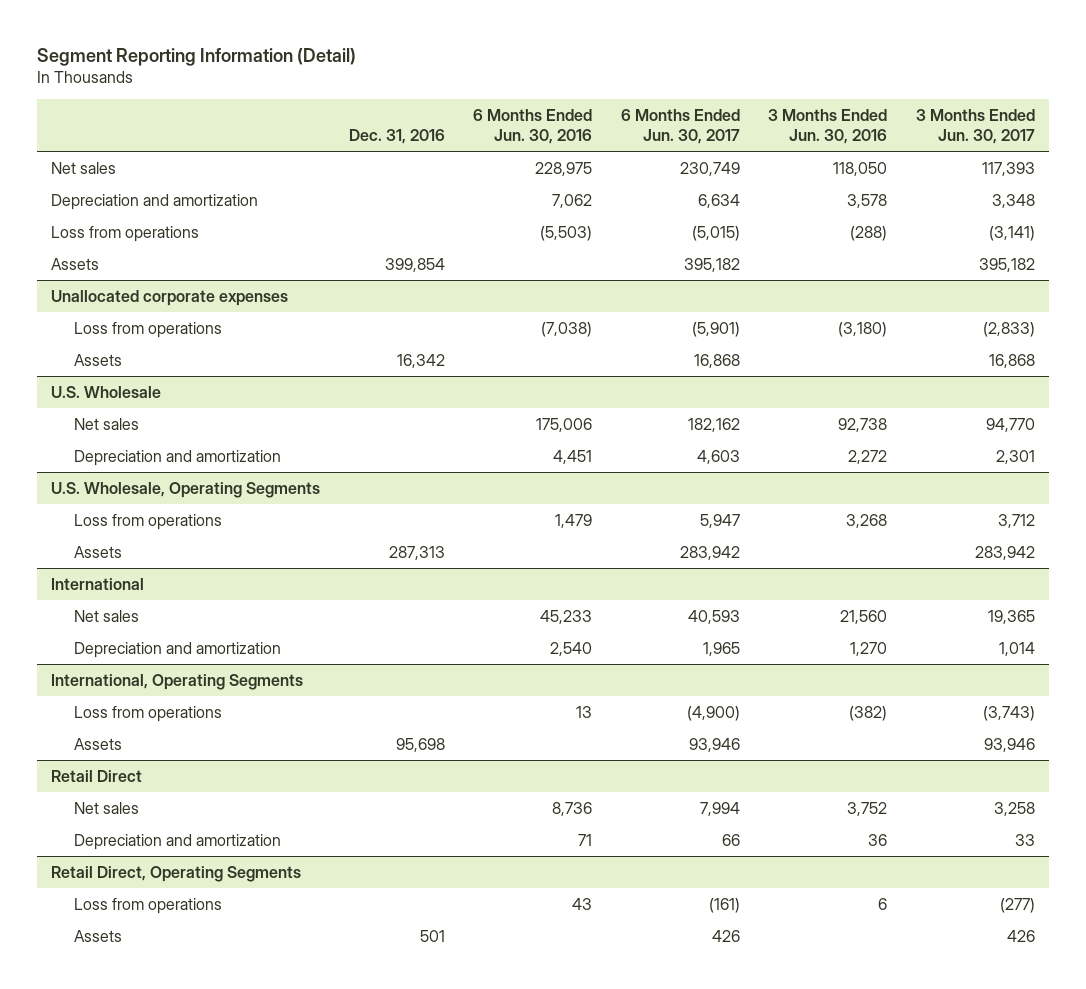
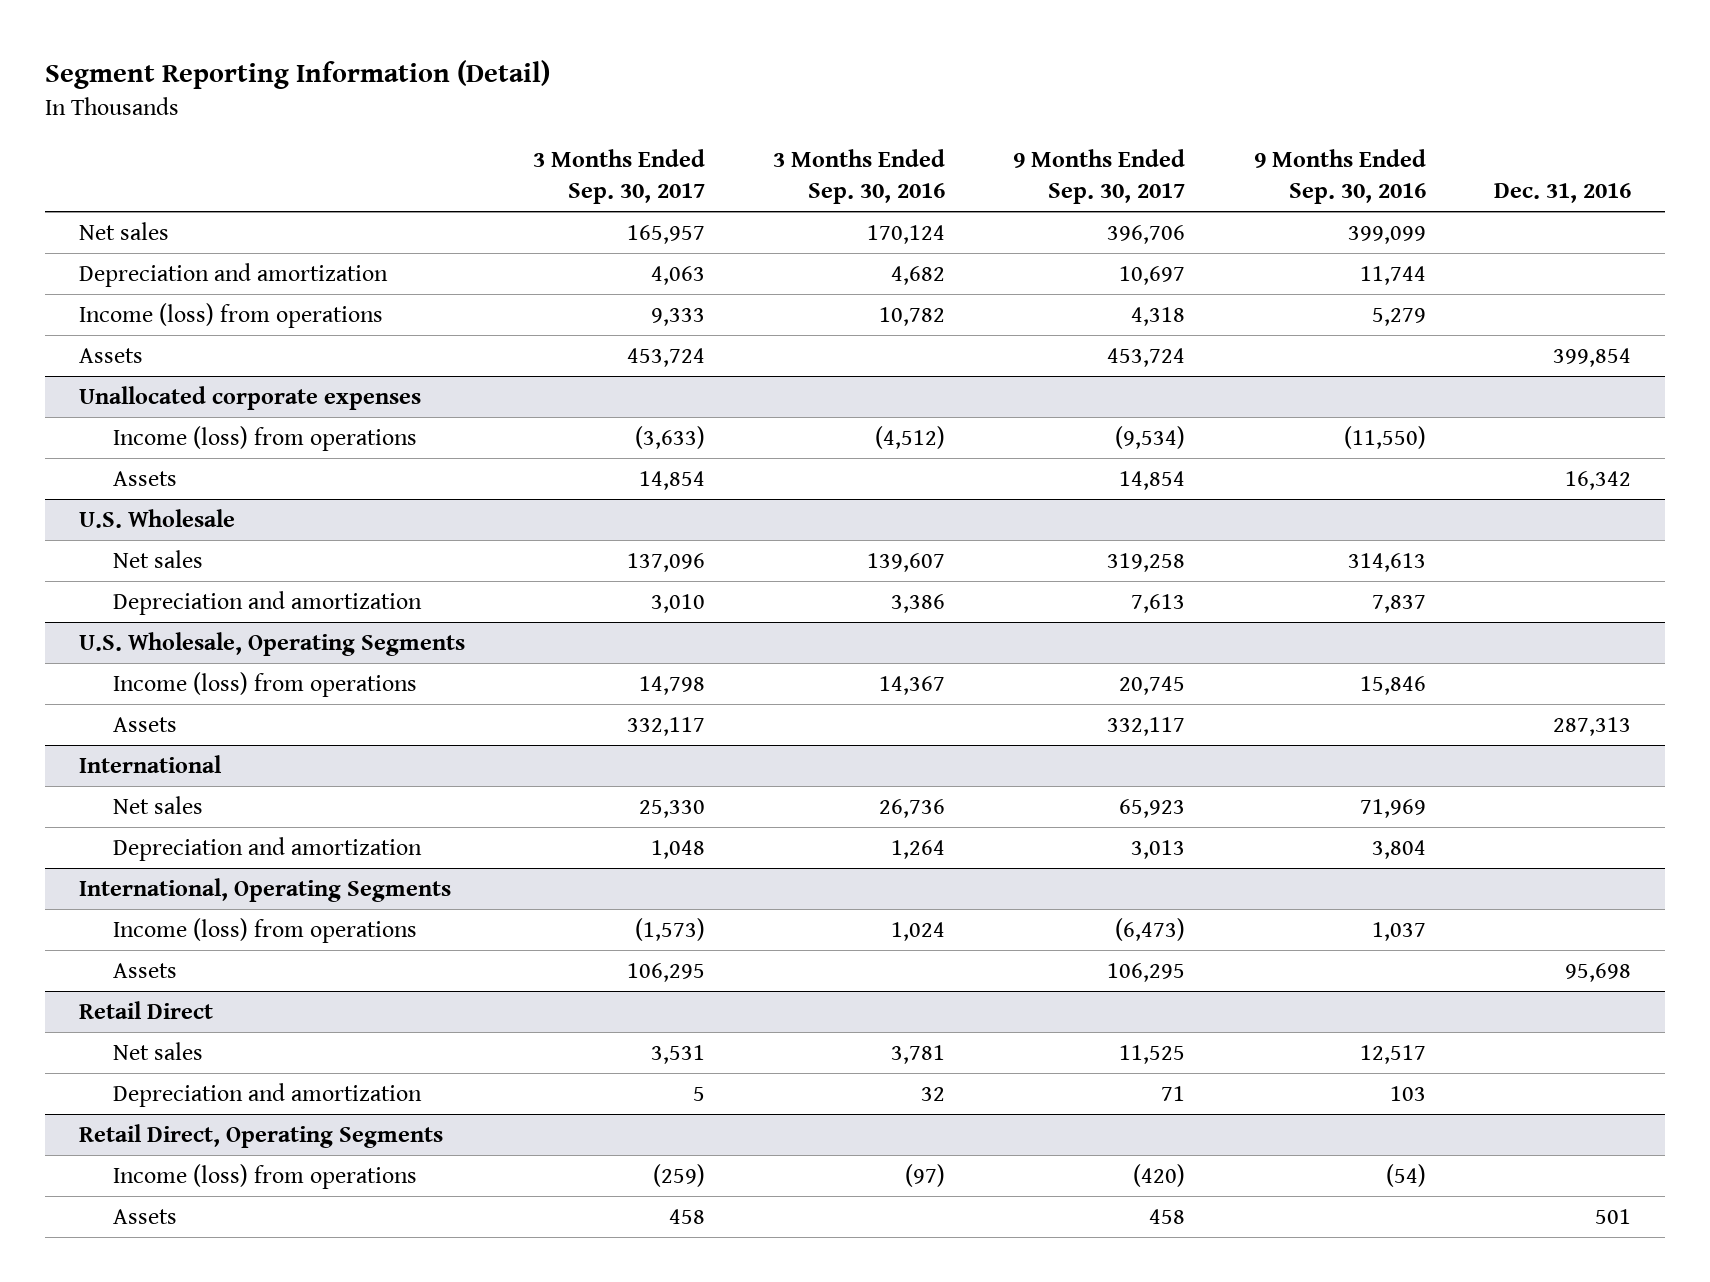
[473,108,593,145] 6 Months Ended Jun. 30, 2016 -> none
[620,108,740,145] 6 Months Ended Jun. 30, 2017 -> none
[768,108,888,145] 3 Months Ended Jun. 30, 2016 -> none
[915,108,1035,145] 3 Months Ended Jun. 30, 2017 -> none
none -> [532,148,705,205] 3 Months Ended Sep. 30, 2017
none -> [773,148,946,205] 3 Months Ended Sep. 30, 2016
none -> [1013,148,1186,205] 9 Months Ended Sep. 30, 2017
none -> [1253,148,1426,205] 9 Months Ended Sep. 30, 2016
[51,225,200,242] Loss from operations -> [78,303,383,329] Income (loss) from operations
[74,321,223,338] Loss from operations -> [113,426,418,452] Income (loss) from operations
[74,513,223,530] Loss from operations -> [113,672,418,698] Income (loss) from operations
[74,705,223,722] Loss from operations -> [113,918,418,944] Income (loss) from operations
[74,897,223,914] Loss from operations -> [113,1164,418,1190] Income (loss) from operations

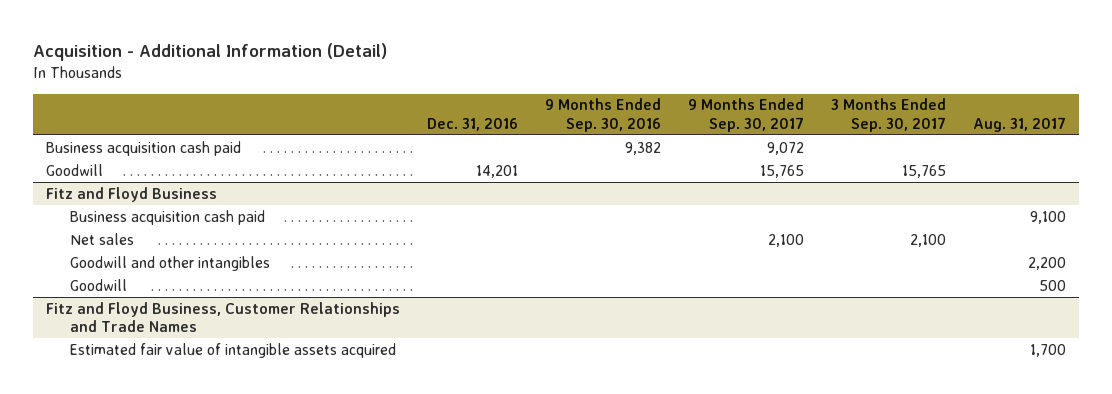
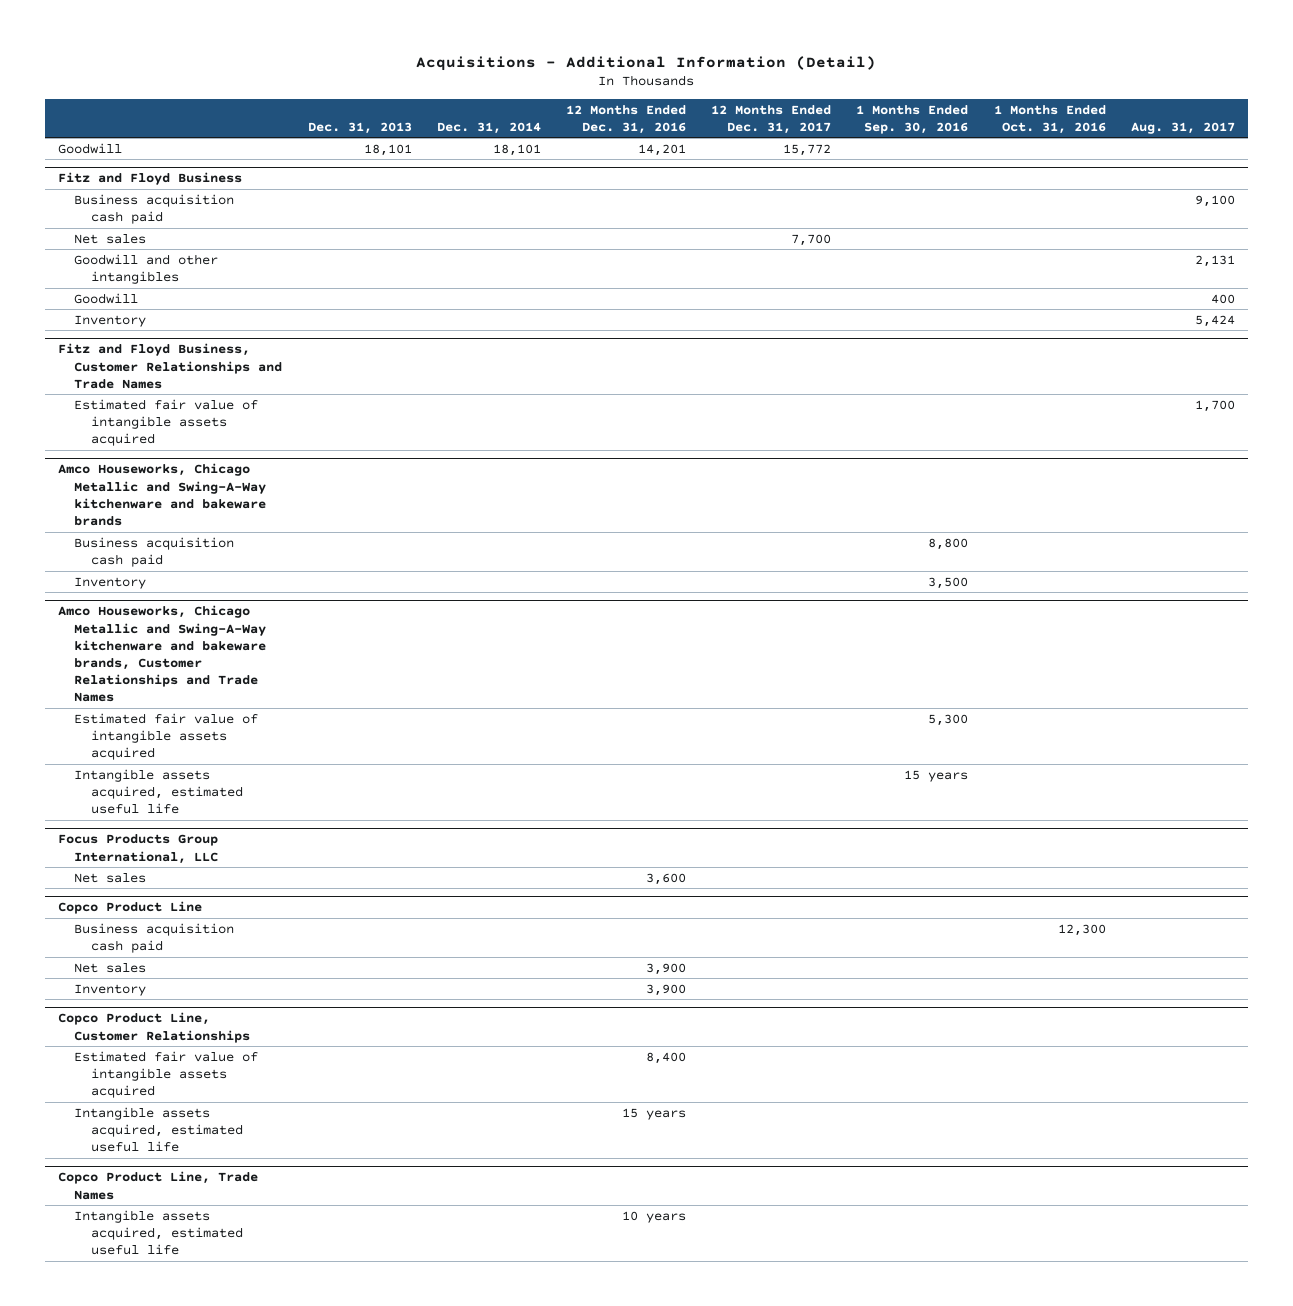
[32,42,387,61] Acquisition - Additional Information (Detail) -> [416,55,877,71] Acquisitions - Additional Information (Detail)
[426,117,518,131] Dec. 31, 2016 -> none
[544,98,661,132] 9 Months Ended Sep. 30, 2016 -> none
[687,98,804,132] 9 Months Ended Sep. 30, 2017 -> none
[830,98,946,132] 3 Months Ended Sep. 30, 2017 -> none
none -> [307,121,412,134] Dec. 31, 2013
none -> [436,121,541,134] Dec. 31, 2014
none -> [565,104,686,134] 12 Months Ended Dec. 31, 2016
none -> [711,104,832,134] 12 Months Ended Dec. 31, 2017
none -> [856,104,969,134] 1 Months Ended Sep. 30, 2016
none -> [993,104,1106,134] 1 Months Ended Oct. 31, 2016
[46,140,242,156] Business acquisition cash paid -> none
[1027,256,1066,270] 2,200 -> [1194,254,1235,267] 2,131
[1038,279,1066,291] 500 -> [1210,293,1235,304] 400
none -> [74,314,147,327] Inventory
none -> [57,463,267,526] Amco Houseworks, Chicago Metallic and Swing-A-Way kitchenware and bakeware brands
none -> [74,536,235,567] Business acquisition cash paid
none -> [74,576,147,589] Inventory
none -> [57,605,267,703] Amco Houseworks, Chicago Metallic and Swing-A-Way kitchenware and bakeware brands, Customer Relationships and Trade Names
none -> [74,712,259,761] Estimated fair value of intangible assets acquired
none -> [74,768,243,815] Intangible assets acquired, estimated useful life
none -> [57,834,219,864] Focus Products Group International, LLC
none -> [74,872,147,883] Net sales
none -> [57,901,202,915] Copco Product Line
none -> [74,922,235,953] Business acquisition cash paid
none -> [74,962,147,973] Net sales
none -> [74,983,147,996] Inventory
none -> [57,1012,251,1043] Copco Product Line, Customer Relationships
none -> [74,1050,259,1099] Estimated fair value of intangible assets acquired
none -> [74,1106,243,1153] Intangible assets acquired, estimated useful life
none -> [57,1171,258,1200] Copco Product Line, Trade Names
none -> [74,1209,243,1256] Intangible assets acquired, estimated useful life

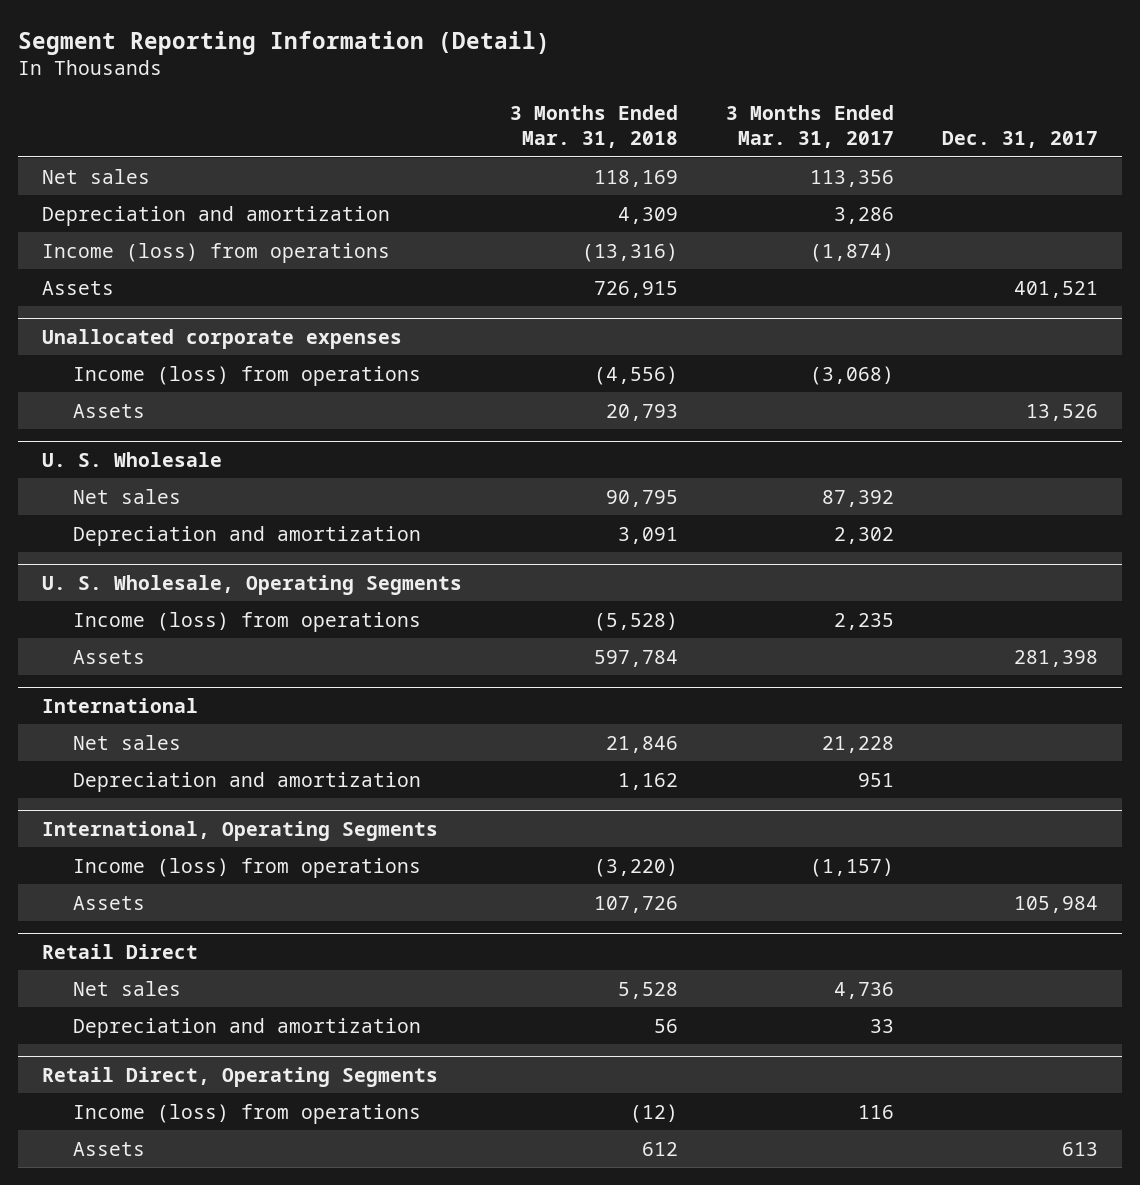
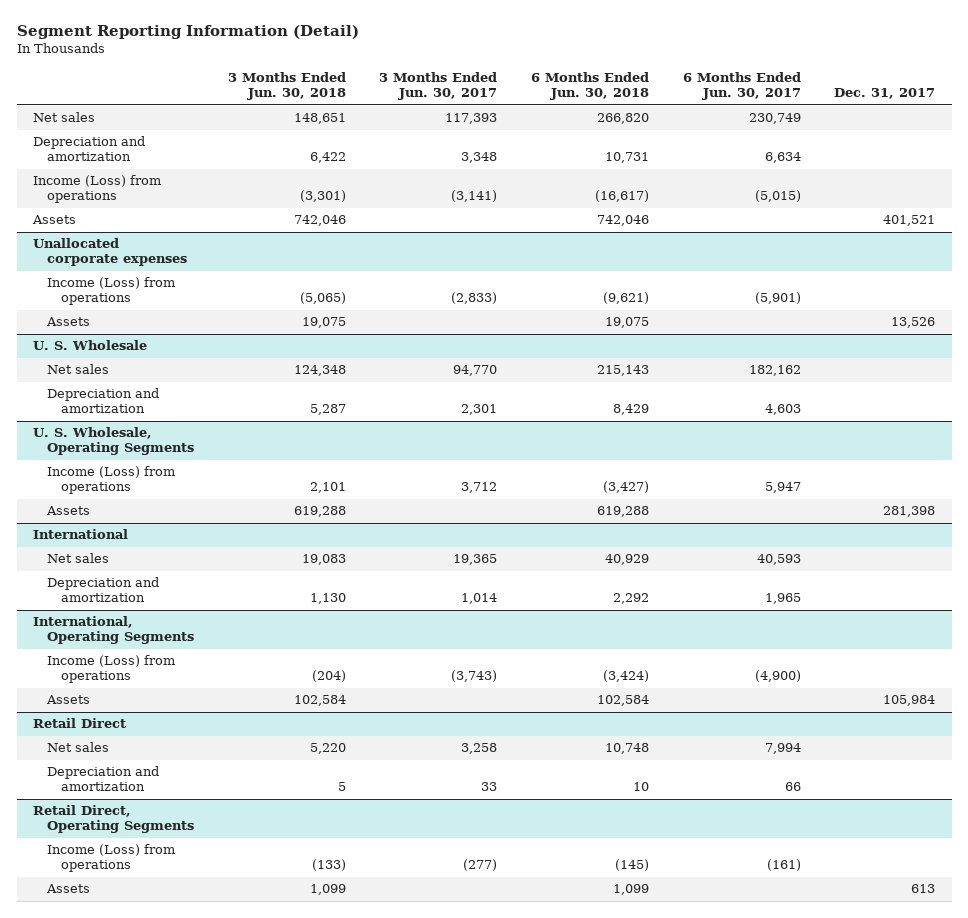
[510,105,679,149] 3 Months Ended Mar. 31, 2018 -> none
[725,105,894,149] 3 Months Ended Mar. 31, 2017 -> none
none -> [227,72,346,101] 3 Months Ended Jun. 30, 2018
none -> [379,72,498,101] 3 Months Ended Jun. 30, 2017
none -> [530,72,649,101] 6 Months Ended Jun. 30, 2018
none -> [682,72,801,101] 6 Months Ended Jun. 30, 2017
[42,242,391,263] Income (loss) from operations -> [33,175,162,204] Income (Loss) from operations
[72,365,421,386] Income (loss) from operations -> [47,277,176,306] Income (Loss) from operations
[72,611,421,632] Income (loss) from operations -> [47,466,176,495] Income (Loss) from operations
[72,857,421,878] Income (loss) from operations -> [47,655,176,684] Income (Loss) from operations
[72,1103,421,1124] Income (loss) from operations -> [47,844,176,873] Income (Loss) from operations

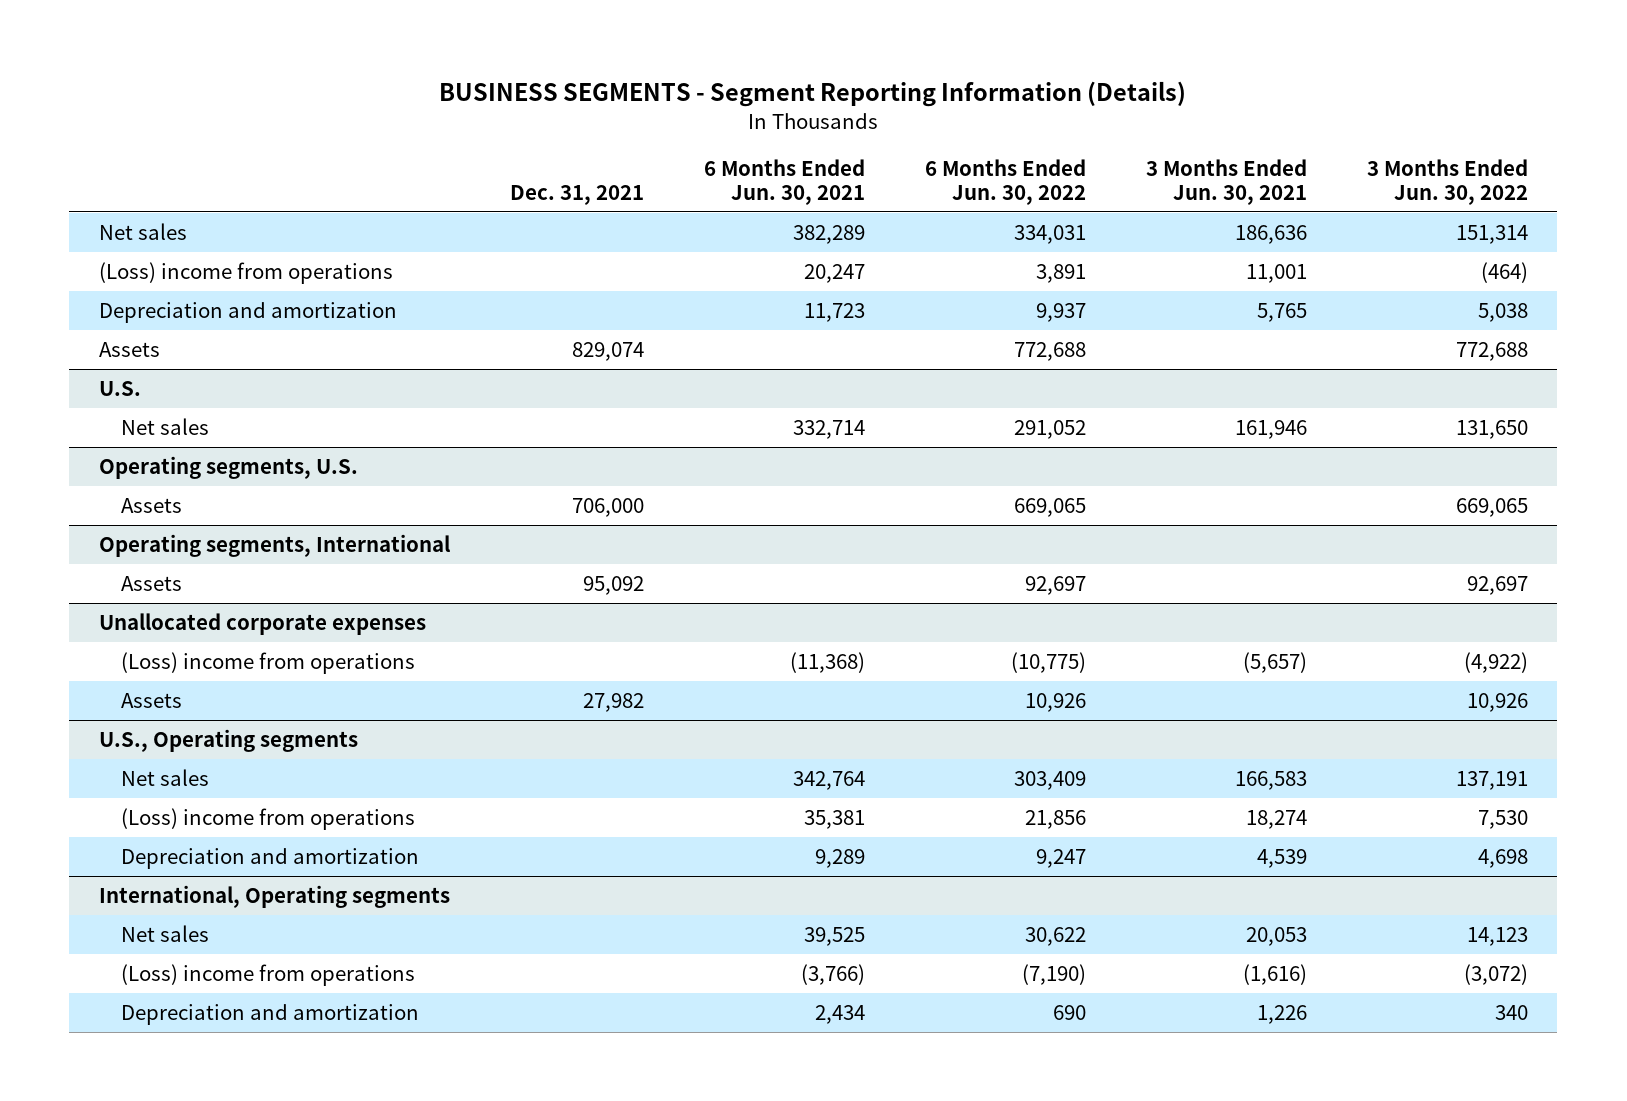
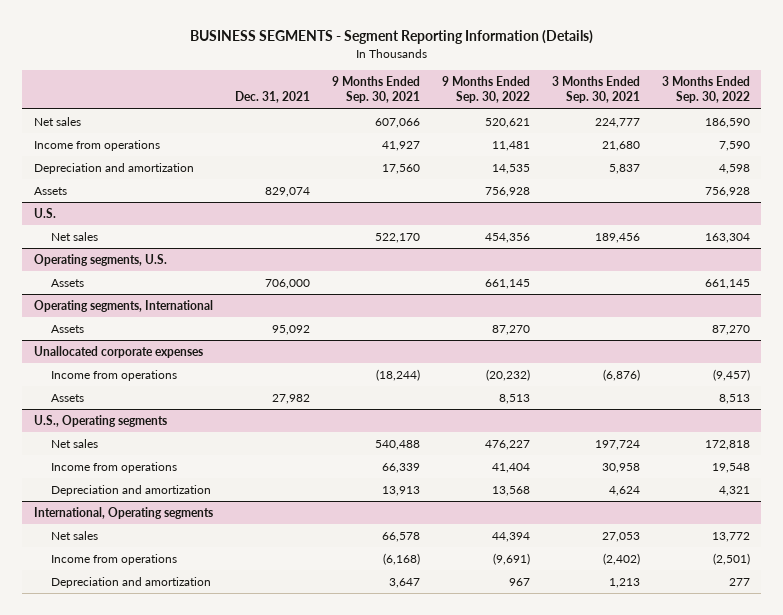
[703,159,865,205] 6 Months Ended Jun. 30, 2021 -> none
[924,159,1086,205] 6 Months Ended Jun. 30, 2022 -> none
[1145,159,1307,205] 3 Months Ended Jun. 30, 2021 -> none
[1366,159,1528,205] 3 Months Ended Jun. 30, 2022 -> none
none -> [331,76,420,104] 9 Months Ended Sep. 30, 2021
none -> [441,76,530,104] 9 Months Ended Sep. 30, 2022
none -> [551,76,640,104] 3 Months Ended Sep. 30, 2021
none -> [661,76,750,104] 3 Months Ended Sep. 30, 2022
[99,261,394,284] (Loss) income from operations -> [33,139,160,151] Income from operations
[120,651,415,674] (Loss) income from operations -> [51,369,178,381] Income from operations
[120,807,415,830] (Loss) income from operations -> [51,461,178,473] Income from operations
[120,963,415,986] (Loss) income from operations -> [51,553,178,565] Income from operations

